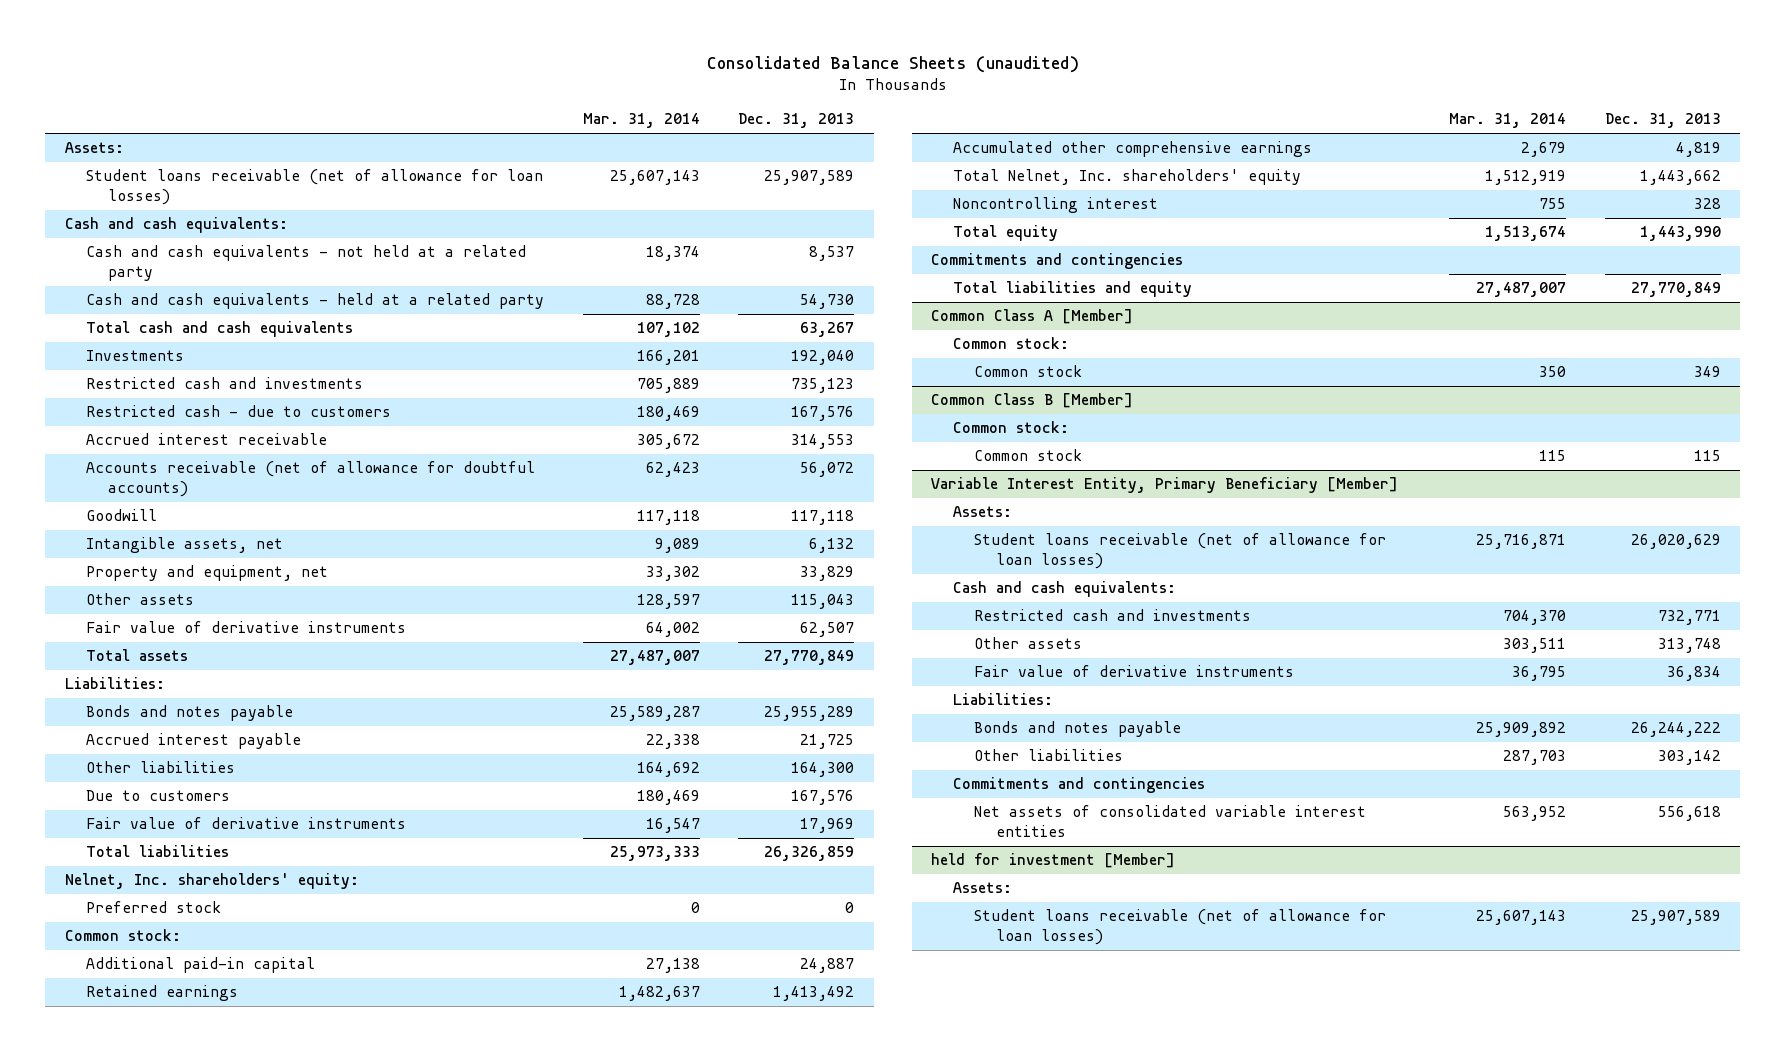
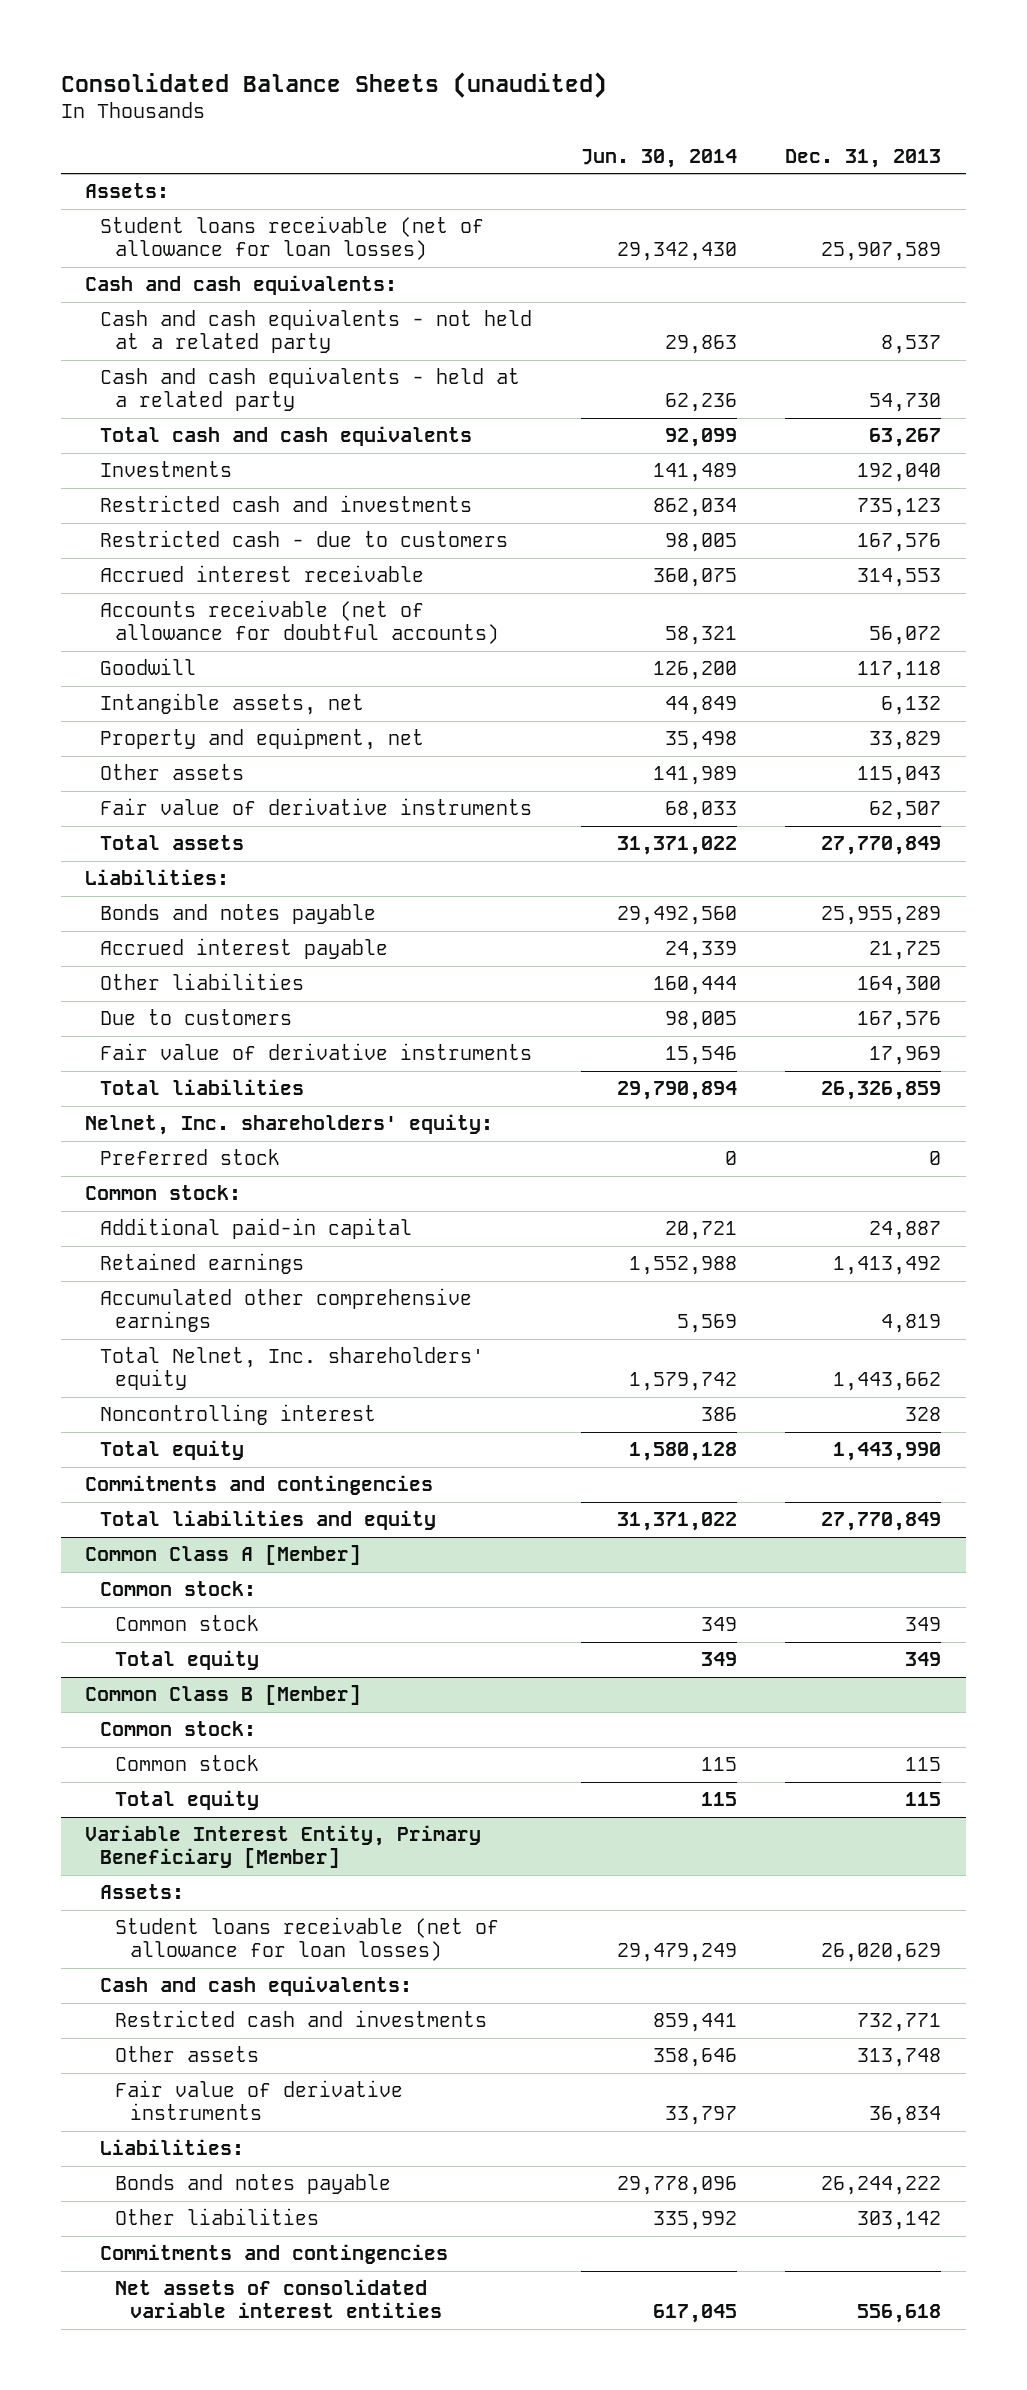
[582,113,700,129] Mar. 31, 2014 -> none
none -> [580,148,737,168] Jun. 30, 2014
none -> [115,1650,260,1671] Total equity
none -> [115,1790,260,1811] Total equity
[930,853,1175,869] held for investment [Member] -> none
[952,882,1012,894] Assets: -> none
[974,909,1387,945] Student loans receivable (net of allowance for loan losses) -> none

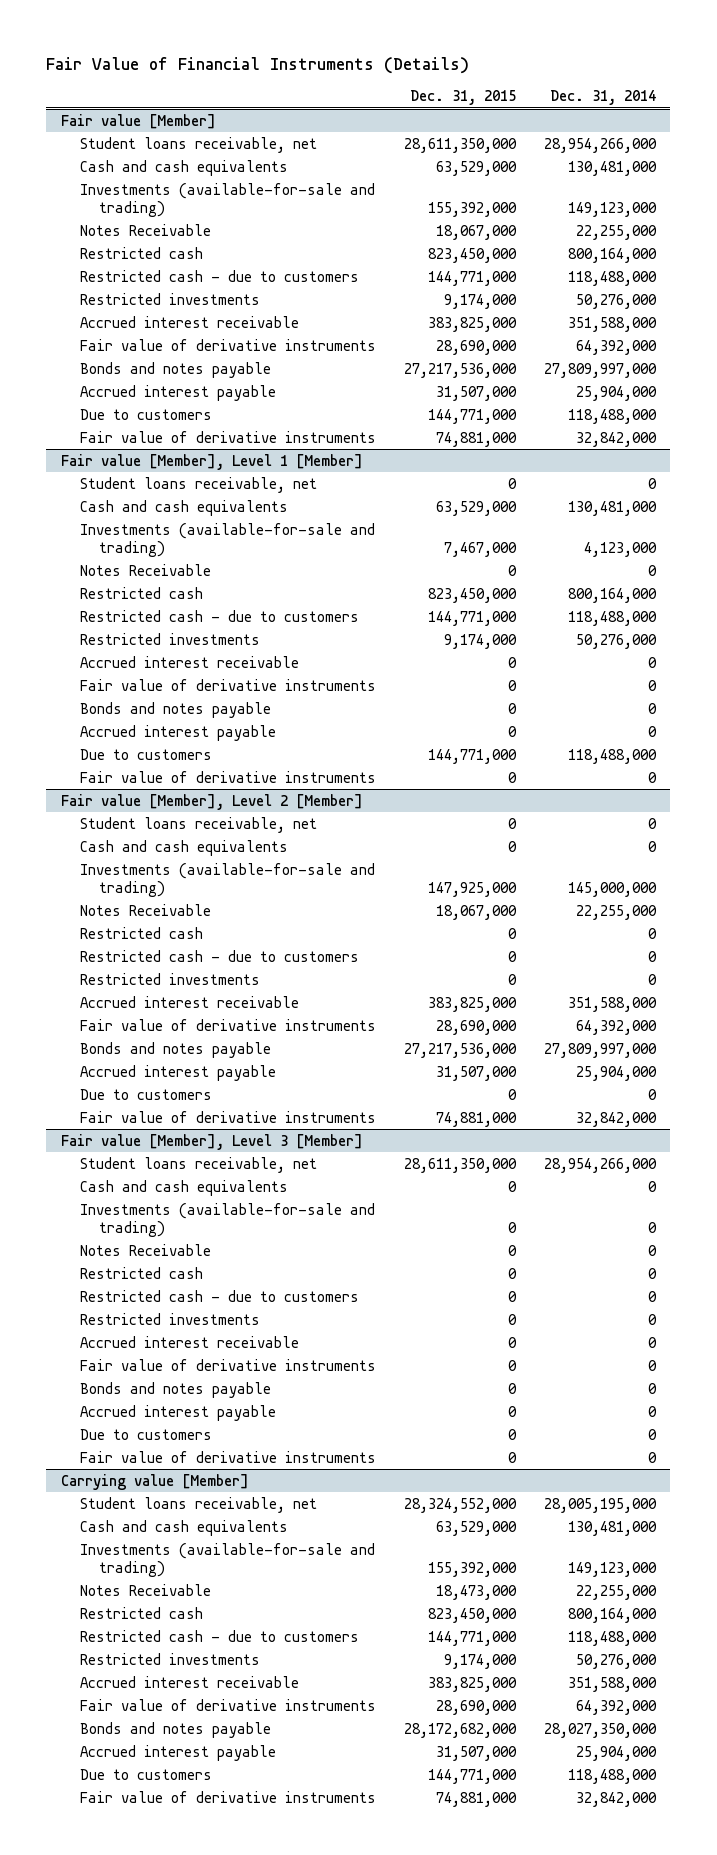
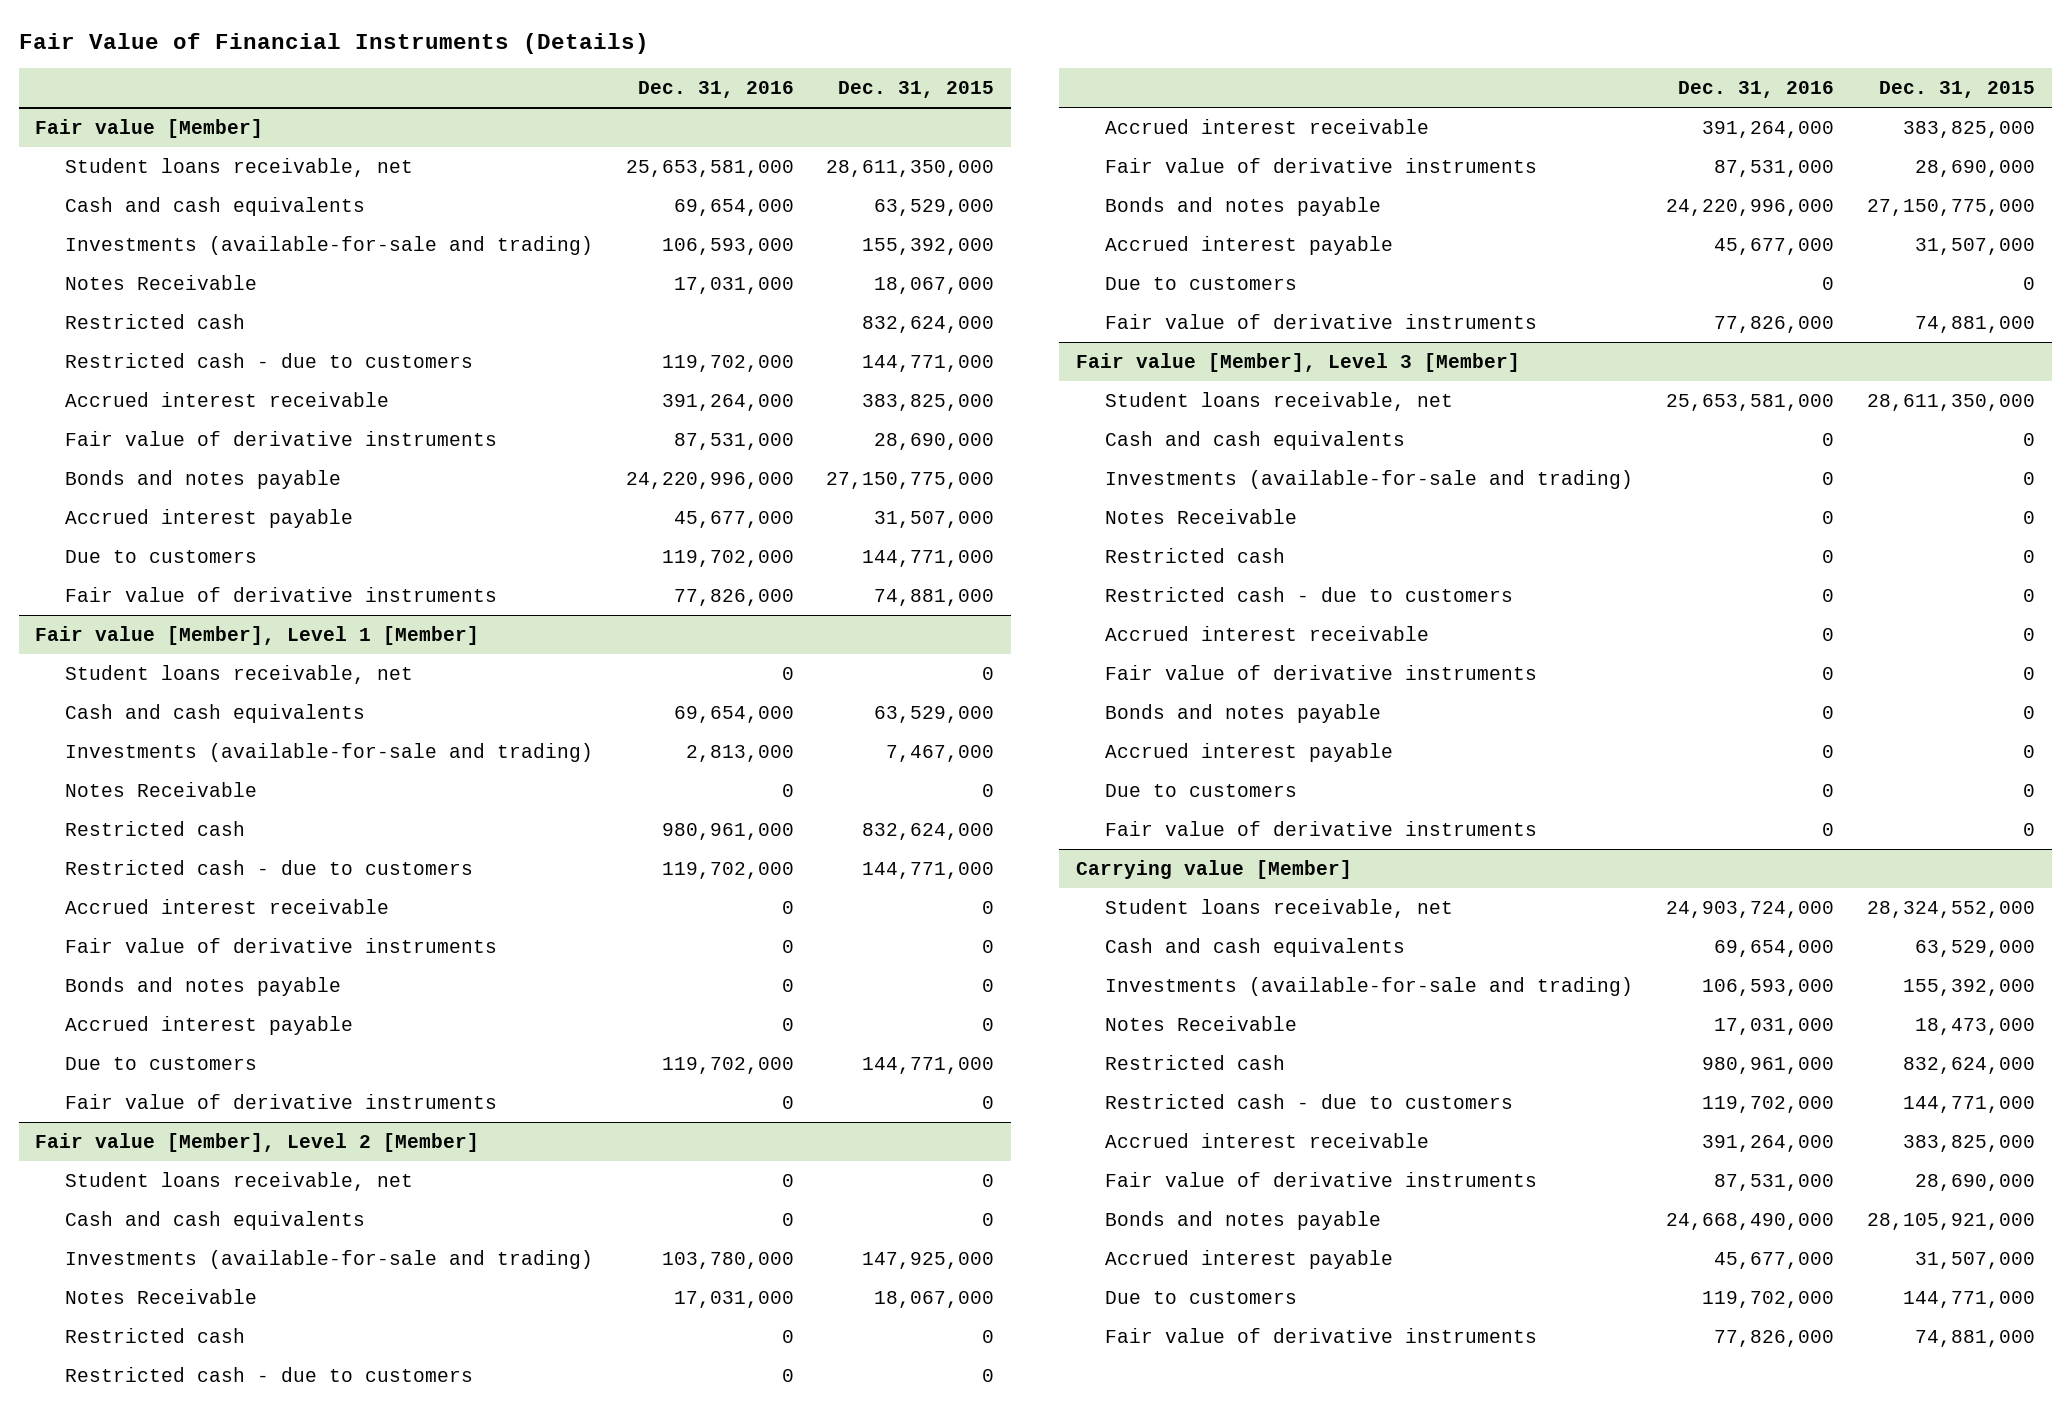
[550,90,657,106] Dec. 31, 2014 -> none
none -> [637,81,794,99] Dec. 31, 2016
[428,247,518,263] 823,450,000 -> [862,315,995,333] 832,624,000
[80,292,261,305] Restricted investments -> none
[404,362,518,378] 27,217,536,000 -> [826,471,995,489] 27,150,775,000
[428,587,518,603] 823,450,000 -> [862,822,995,840] 832,624,000
[80,632,261,645] Restricted investments -> none
[80,972,261,985] Restricted investments -> none
[404,1042,518,1058] 27,217,536,000 -> [1867,198,2036,216] 27,150,775,000
[80,1312,261,1325] Restricted investments -> none
[428,1607,518,1623] 823,450,000 -> [1903,1056,2036,1074] 832,624,000
[80,1652,261,1665] Restricted investments -> none
[404,1722,518,1738] 28,172,682,000 -> [1867,1212,2036,1230] 28,105,921,000

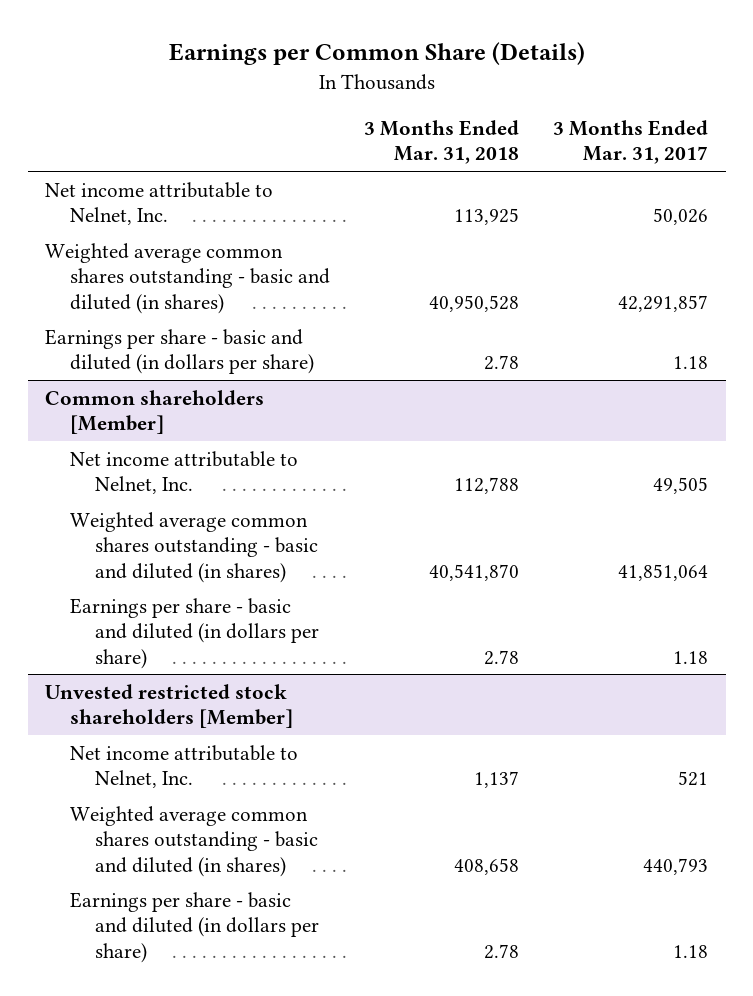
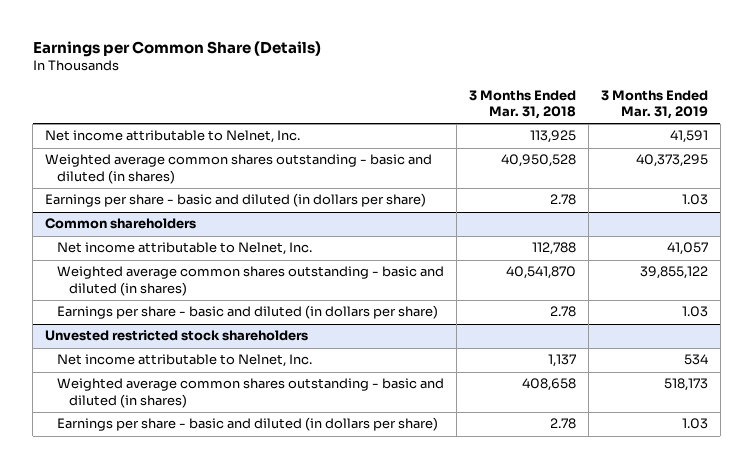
[553,119,709,165] 3 Months Ended Mar. 31, 2017 -> none
none -> [601,89,709,120] 3 Months Ended Mar. 31, 2019
[44,389,264,435] Common shareholders [Member] -> [45,218,197,230] Common shareholders
[44,683,293,729] Unvested restricted stock shareholders [Member] -> [45,330,309,342] Unvested restricted stock shareholders

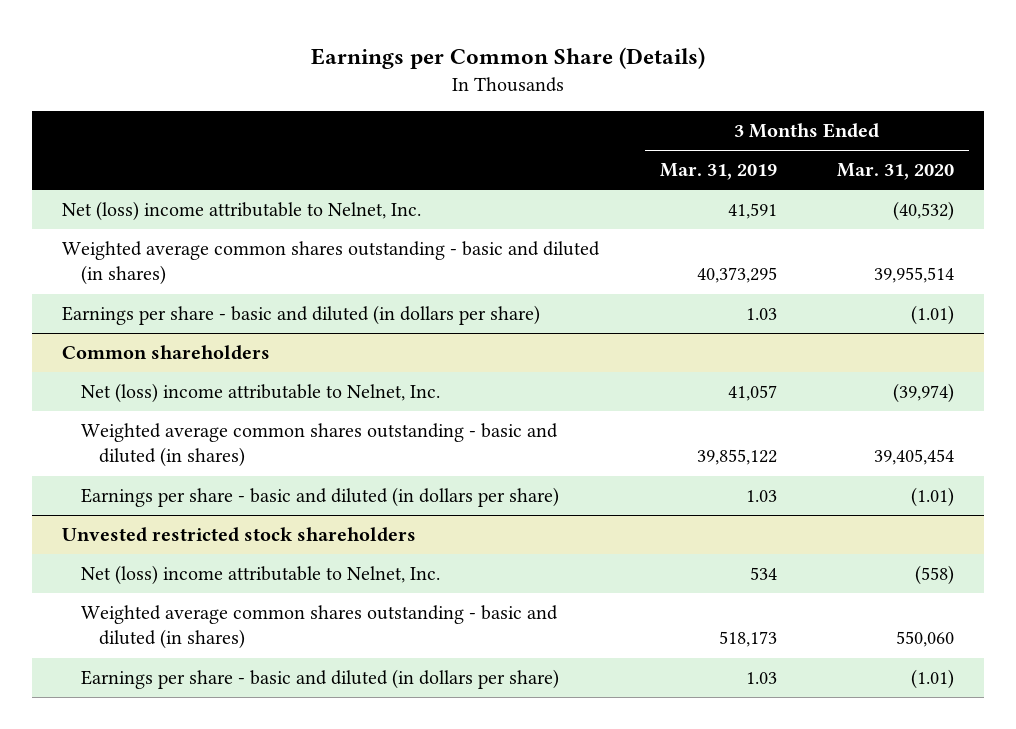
[469,89,577,120] 3 Months Ended Mar. 31, 2018 -> none
none -> [837,163,955,181] Mar. 31, 2020
[45,130,301,144] Net income attributable to Nelnet, Inc. -> [62,201,422,222] Net (loss) income attributable to Nelnet, Inc.
[57,242,313,256] Net income attributable to Nelnet, Inc. -> [80,383,440,404] Net (loss) income attributable to Nelnet, Inc.
[57,354,313,368] Net income attributable to Nelnet, Inc. -> [80,565,440,586] Net (loss) income attributable to Nelnet, Inc.

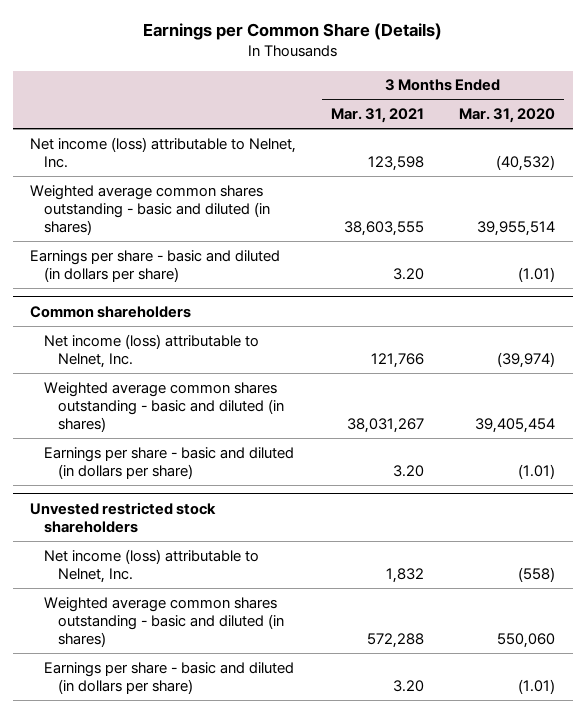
[659,163,777,181] Mar. 31, 2019 -> none
none -> [331,108,425,124] Mar. 31, 2021
[62,201,422,222] Net (loss) income attributable to Nelnet, Inc. -> [30,136,297,168] Net income (loss) attributable to Nelnet, Inc.
[80,383,440,404] Net (loss) income attributable to Nelnet, Inc. -> [43,333,259,368] Net income (loss) attributable to Nelnet, Inc.
[80,565,440,586] Net (loss) income attributable to Nelnet, Inc. -> [43,548,259,583] Net income (loss) attributable to Nelnet, Inc.

